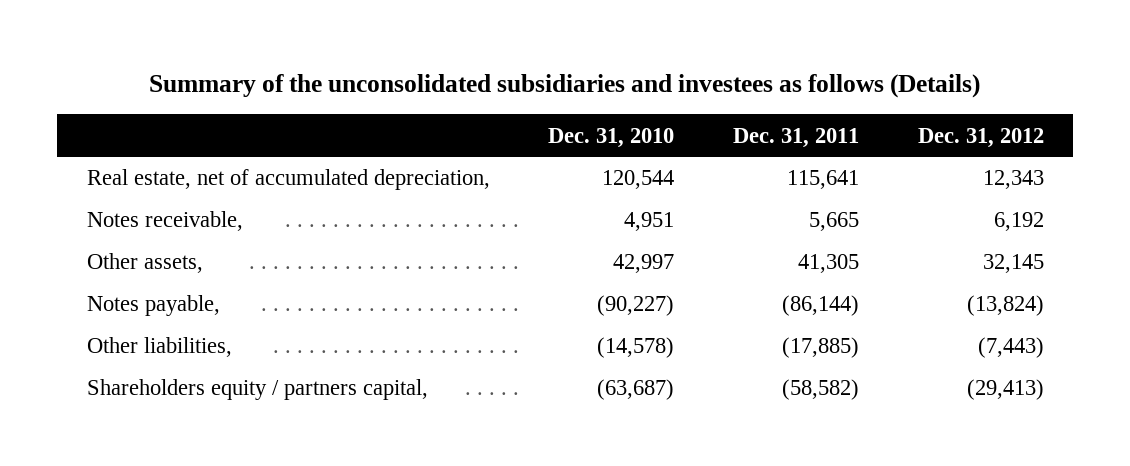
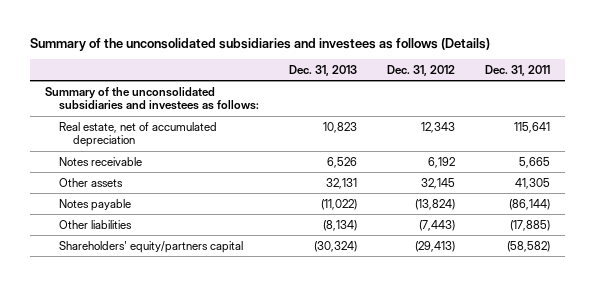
[548,127,675,148] Dec. 31, 2010 -> none
none -> [289,64,358,76] Dec. 31, 2013
none -> [44,86,260,111] Summary of the unconsolidated subsidiaries and investees as follows:
[86,169,490,191] Real estate, net of accumulated depreciation, -> [59,121,218,148] Real estate, net of accumulated depreciation
[86,211,243,232] Notes receivable, -> [59,156,143,166] Notes receivable
[86,253,203,274] Other assets, -> [59,177,124,187] Other assets
[86,295,220,317] Notes payable, -> [59,198,132,211] Notes payable
[86,337,232,358] Other liabilities, -> [59,219,133,229] Other liabilities
[86,379,428,401] Shareholders equity / partners capital, -> [59,240,244,253] Shareholders' equity/partners capital

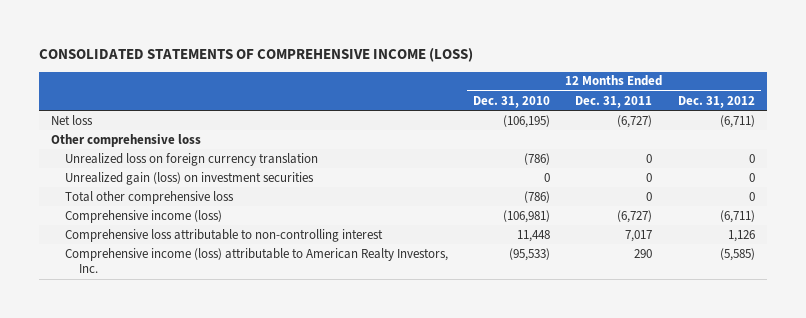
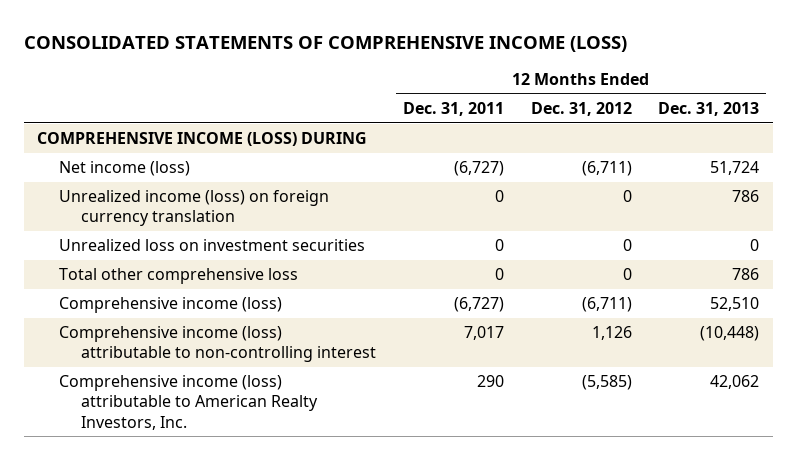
[473,95,551,108] Dec. 31, 2010 -> none
none -> [658,101,760,116] Dec. 31, 2013
[51,133,202,147] Other comprehensive loss -> none
none -> [37,132,368,147] COMPREHENSIVE INCOME (LOSS) DURING
[51,114,94,125] Net loss -> [59,161,191,177] Net income (loss)
[65,152,319,166] Unrealized loss on foreign currency translation -> [59,190,330,227] Unrealized income (loss) on foreign currency translation
[65,171,315,185] Unrealized gain (loss) on investment securities -> [59,239,366,252] Unrealized loss on investment securities
[65,228,384,242] Comprehensive loss attributable to non-controlling interest -> [59,326,377,363] Comprehensive income (loss) attributable to non-controlling interest

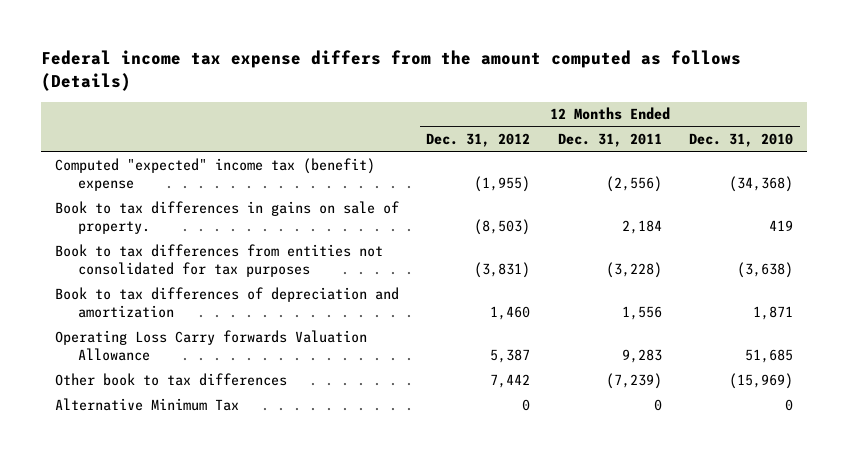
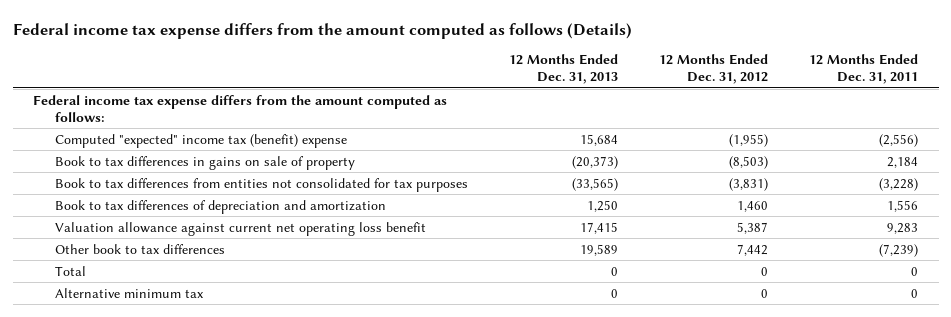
[689,132,794,147] Dec. 31, 2010 -> none
none -> [509,54,619,85] 12 Months Ended Dec. 31, 2013
none -> [33,94,448,122] Federal income tax expense differs from the amount computed as follows:
[54,200,399,234] Book to tax differences in gains on sale of property. -> [55,155,356,170] Book to tax differences in gains on sale of property
[54,329,367,361] Operating Loss Carry forwards Valuation Allowance -> [55,221,427,236] Valuation allowance against current net operating loss benefit
none -> [55,265,87,276] Total
[54,397,239,411] Alternative Minimum Tax -> [55,287,205,298] Alternative minimum tax

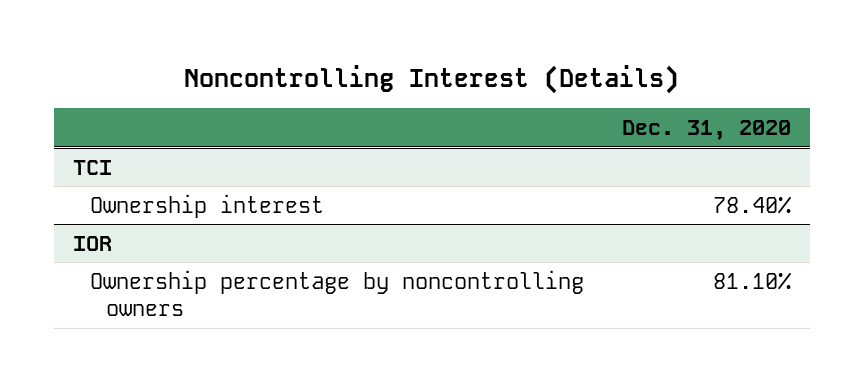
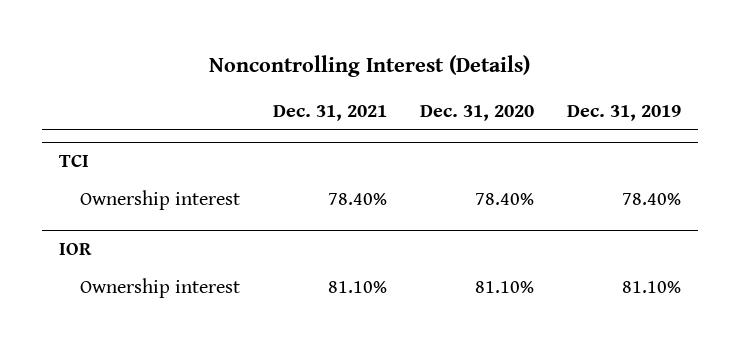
none -> [272,104,387,121] Dec. 31, 2021
none -> [567,104,682,121] Dec. 31, 2019
[89,269,584,317] Ownership percentage by noncontrolling owners -> [79,277,240,298] Ownership interest

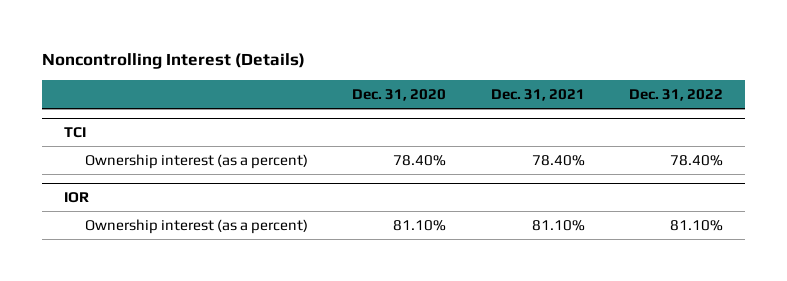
[567,104,682,121] Dec. 31, 2019 -> none
none -> [629,89,724,102] Dec. 31, 2022
[79,189,240,210] Ownership interest -> [84,153,308,169] Ownership interest (as a percent)
[79,277,240,298] Ownership interest -> [84,218,308,234] Ownership interest (as a percent)

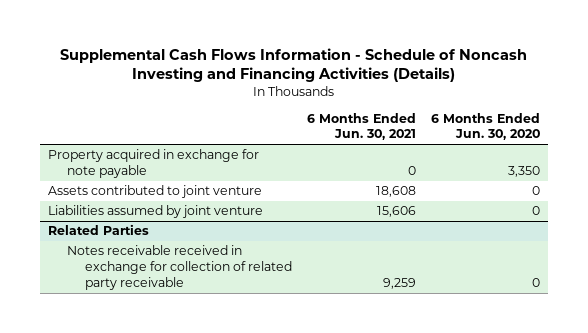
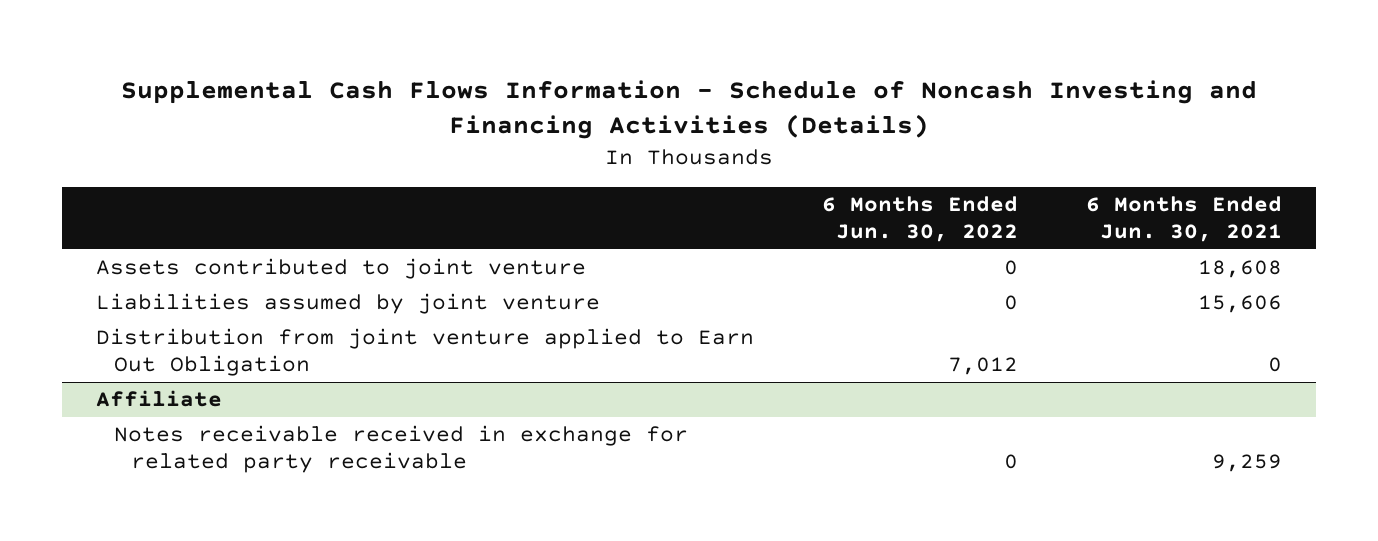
[431,112,541,141] 6 Months Ended Jun. 30, 2020 -> none
none -> [821,196,1018,243] 6 Months Ended Jun. 30, 2022
[47,149,259,179] Property acquired in exchange for note payable -> none
none -> [96,328,755,377] Distribution from joint venture applied to Earn Out Obligation
[47,224,149,236] Related Parties -> [96,390,223,408] Affiliate
[66,245,293,291] Notes receivable received in exchange for collection of related party receivable -> [113,425,688,474] Notes receivable received in exchange for related party receivable

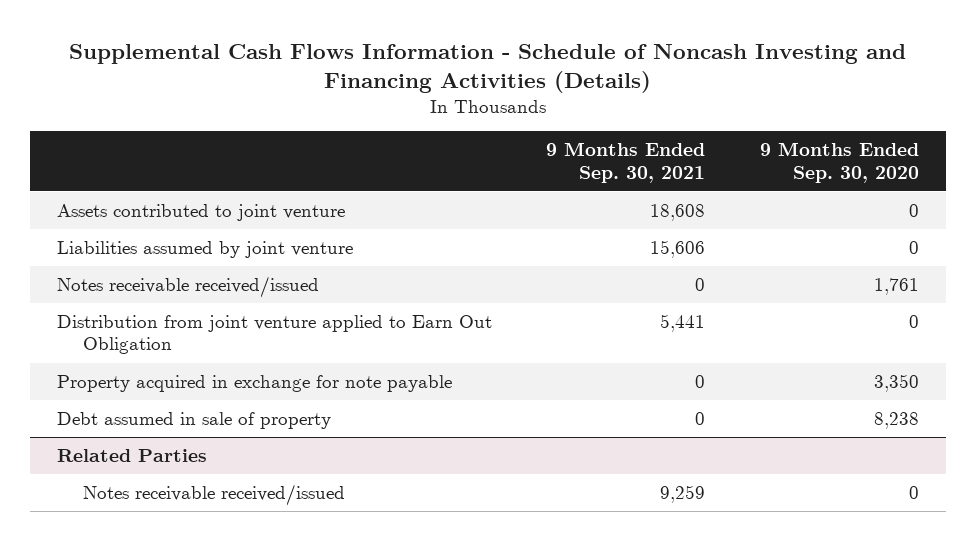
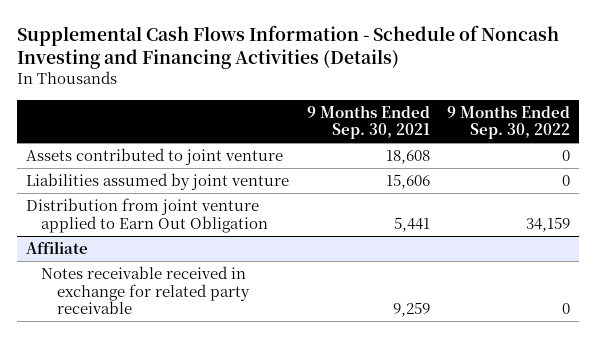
[759,142,919,183] 9 Months Ended Sep. 30, 2020 -> none
none -> [447,104,571,140] 9 Months Ended Sep. 30, 2022
[57,275,320,298] Notes receivable received/issued -> none
[57,374,453,392] Property acquired in exchange for note payable -> none
[57,411,332,429] Debt assumed in sale of property -> none
[57,448,208,462] Related Parties -> [25,241,88,255] Affiliate
[83,483,346,506] Notes receivable received/issued -> [41,266,250,314] Notes receivable received in exchange for related party receivable

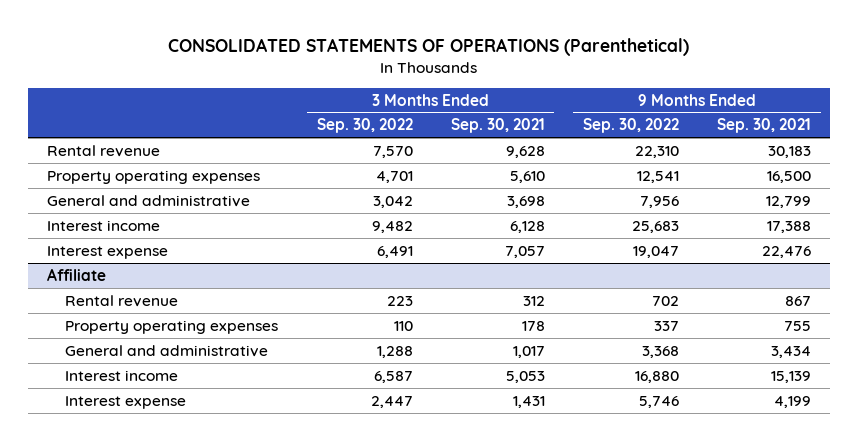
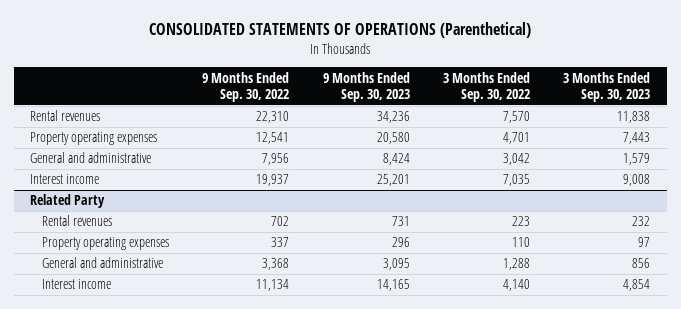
[450,118,545,134] Sep. 30, 2021 -> none
[717,118,812,134] Sep. 30, 2021 -> none
none -> [322,71,410,103] 9 Months Ended Sep. 30, 2023
none -> [563,71,651,103] 3 Months Ended Sep. 30, 2023
[47,144,161,157] Rental revenue -> [30,110,101,122] Rental revenues
[47,245,169,259] Interest expense -> none
[47,267,107,281] Affiliate -> none
[371,220,413,233] 9,482 -> [503,174,531,187] 7,035
[632,220,680,233] 25,683 -> [256,174,290,187] 19,937
none -> [30,194,106,209] Related Party
[65,294,179,307] Rental revenue -> [41,215,112,227] Rental revenues
[65,395,187,409] Interest expense -> none
[373,370,413,383] 6,587 -> [503,279,531,292] 4,140
[635,370,680,383] 16,880 -> [256,279,290,292] 11,134

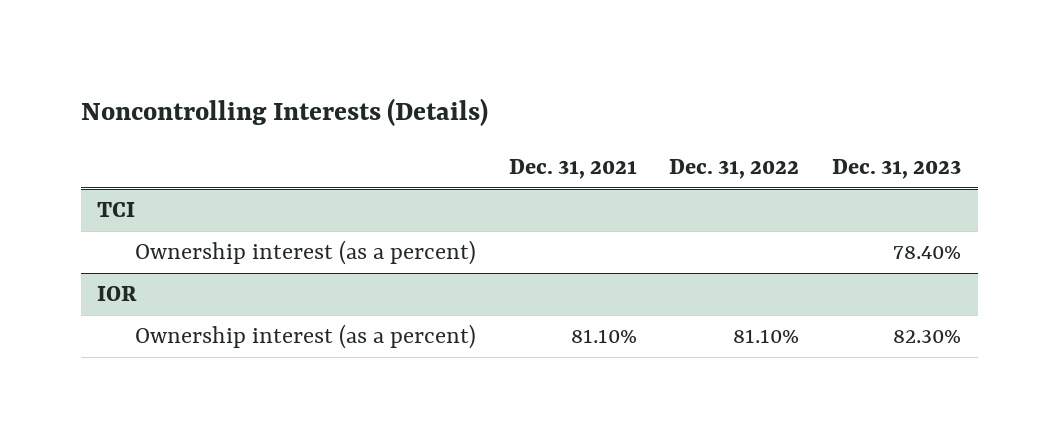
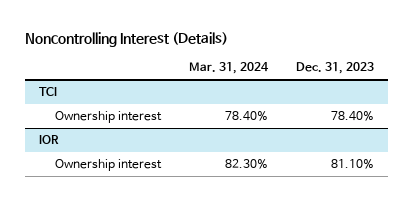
[80,98,488,127] Noncontrolling Interests (Details) -> [25,32,229,48] Noncontrolling Interest (Details)
[508,159,637,180] Dec. 31, 2021 -> none
[669,159,800,180] Dec. 31, 2022 -> none
none -> [189,62,270,75] Mar. 31, 2024
[134,240,476,266] Ownership interest (as a percent) -> [55,111,163,124] Ownership interest
[134,324,476,350] Ownership interest (as a percent) -> [55,159,163,172] Ownership interest
[893,330,962,344] 82.30% -> [331,159,375,170] 81.10%

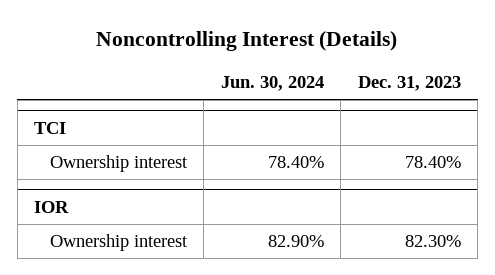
[189,62,270,75] Mar. 31, 2024 -> none
none -> [220,76,324,92] Jun. 30, 2024
[331,159,375,170] 81.10% -> [404,235,461,248] 82.30%

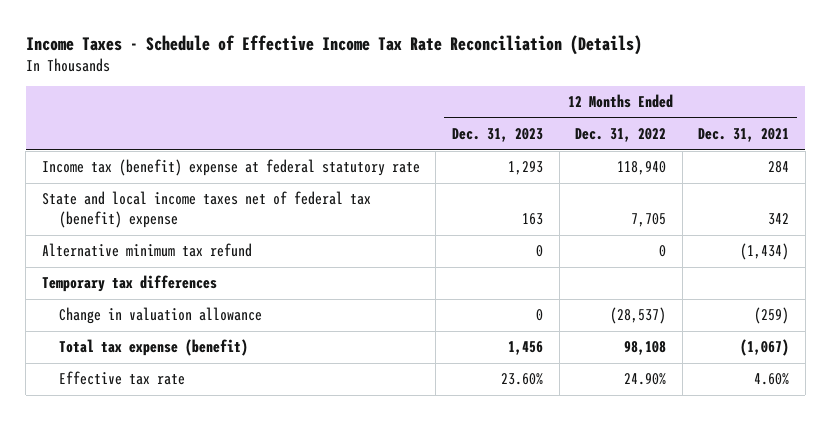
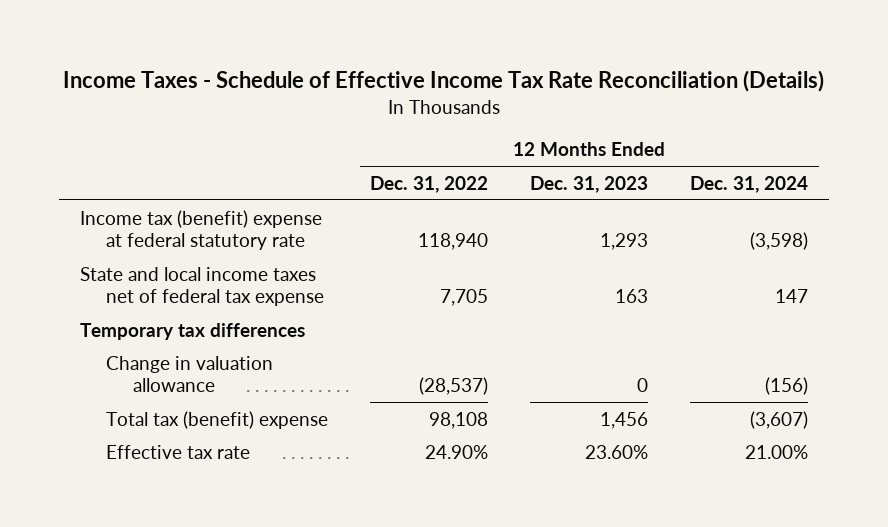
[698,128,790,143] Dec. 31, 2021 -> none
none -> [690,175,809,193] Dec. 31, 2024
[41,243,252,258] Alternative minimum tax refund -> none
[41,191,371,229] State and local income taxes net of federal tax (benefit) expense -> [79,266,325,307] State and local income taxes net of federal tax expense
[59,339,249,357] Total tax expense (benefit) -> [106,410,329,429] Total tax (benefit) expense

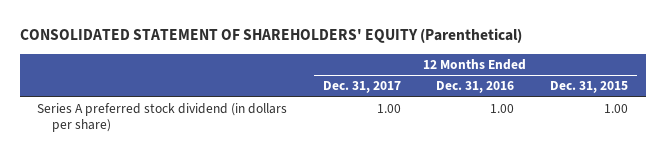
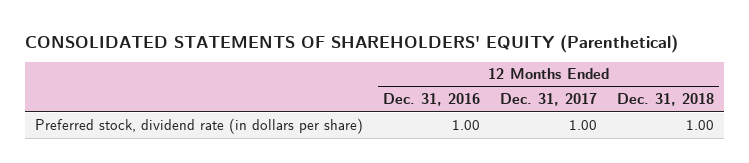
[19,28,522,44] CONSOLIDATED STATEMENT OF SHAREHOLDERS' EQUITY (Parenthetical) -> [25,34,679,53] CONSOLIDATED STATEMENTS OF SHAREHOLDERS' EQUITY (Parenthetical)
[549,81,628,94] Dec. 31, 2015 -> none
none -> [616,93,714,107] Dec. 31, 2018
[37,103,288,132] Series A preferred stock dividend (in dollars per share) -> [35,118,364,135] Preferred stock, dividend rate (in dollars per share)

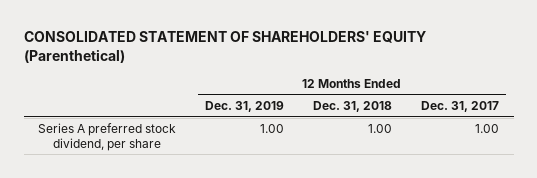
[25,34,679,53] CONSOLIDATED STATEMENTS OF SHAREHOLDERS' EQUITY (Parenthetical) -> [23,31,426,63] CONSOLIDATED STATEMENT OF SHAREHOLDERS' EQUITY (Parenthetical)
[383,93,481,107] Dec. 31, 2016 -> none
none -> [205,101,285,113] Dec. 31, 2019
[35,118,364,135] Preferred stock, dividend rate (in dollars per share) -> [38,123,177,151] Series A preferred stock dividend, per share

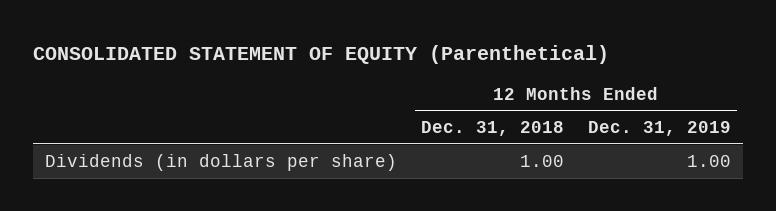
[23,31,426,63] CONSOLIDATED STATEMENT OF SHAREHOLDERS' EQUITY (Parenthetical) -> [33,45,610,65] CONSOLIDATED STATEMENT OF EQUITY (Parenthetical)
[421,101,500,113] Dec. 31, 2017 -> none
[38,123,177,151] Series A preferred stock dividend, per share -> [45,154,398,172] Dividends (in dollars per share)

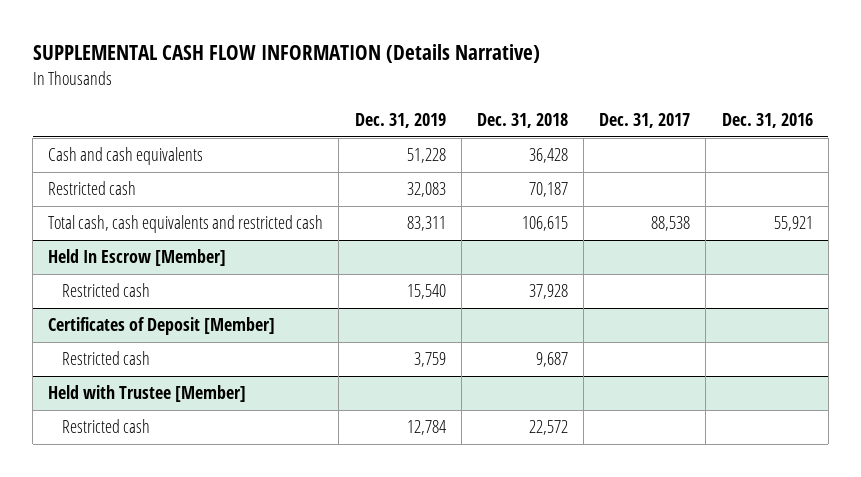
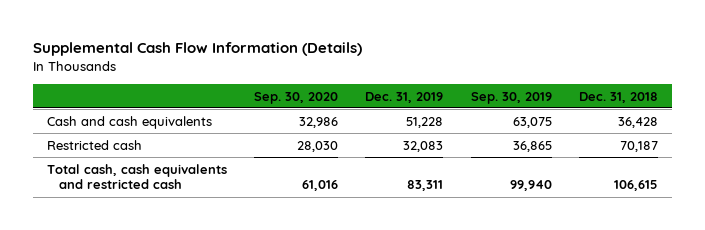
[32,44,540,64] SUPPLEMENTAL CASH FLOW INFORMATION (Details Narrative) -> [33,42,363,57] Supplemental Cash Flow Information (Details)
[599,112,691,128] Dec. 31, 2017 -> none
[721,112,813,128] Dec. 31, 2016 -> none
none -> [254,91,339,104] Sep. 30, 2020
none -> [470,91,552,104] Sep. 30, 2019
[48,249,227,267] Held In Escrow [Member] -> none
[61,283,150,298] Restricted cash -> none
[48,317,276,336] Certificates of Deposit [Member] -> none
[61,351,150,366] Restricted cash -> none
[48,385,247,403] Held with Trustee [Member] -> none
[61,419,150,434] Restricted cash -> none

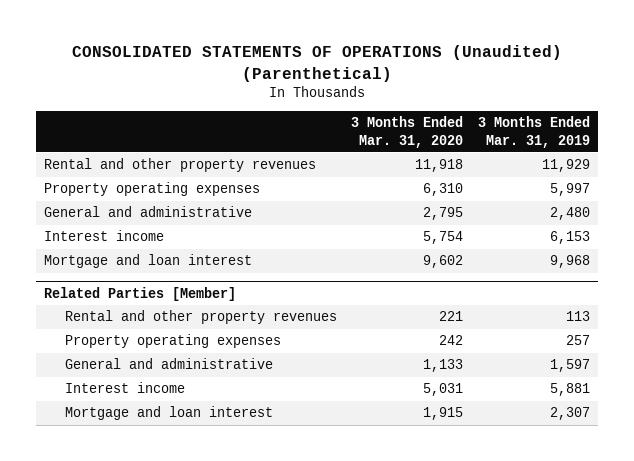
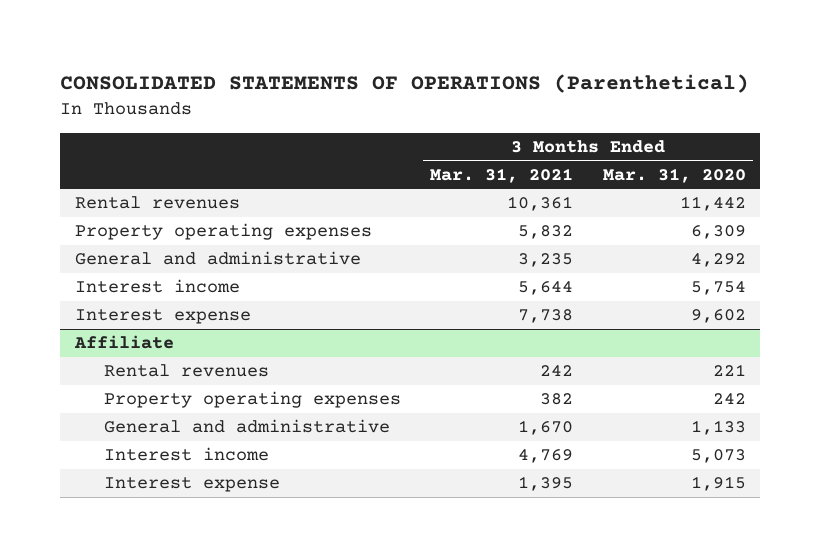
[71,45,562,82] CONSOLIDATED STATEMENTS OF OPERATIONS (Unaudited) (Parenthetical) -> [60,74,750,94] CONSOLIDATED STATEMENTS OF OPERATIONS (Parenthetical)
[478,116,591,148] 3 Months Ended Mar. 31, 2019 -> none
none -> [430,167,574,183] Mar. 31, 2021
[43,158,316,173] Rental and other property revenues -> none
none -> [74,196,240,210] Rental revenues
[423,183,464,197] 6,310 -> [690,225,746,240] 6,309
[423,207,464,221] 2,795 -> [690,253,746,268] 4,292
[43,287,236,302] Related Parties [Member] -> none
[43,254,252,269] Mortgage and loan interest -> [74,309,251,325] Interest expense
none -> [73,335,174,350] Affiliate
[64,310,337,325] Rental and other property revenues -> [104,364,270,378] Rental revenues
[423,383,464,397] 5,031 -> [690,449,746,464] 5,073
[64,406,273,421] Mortgage and loan interest -> [104,477,281,493] Interest expense

